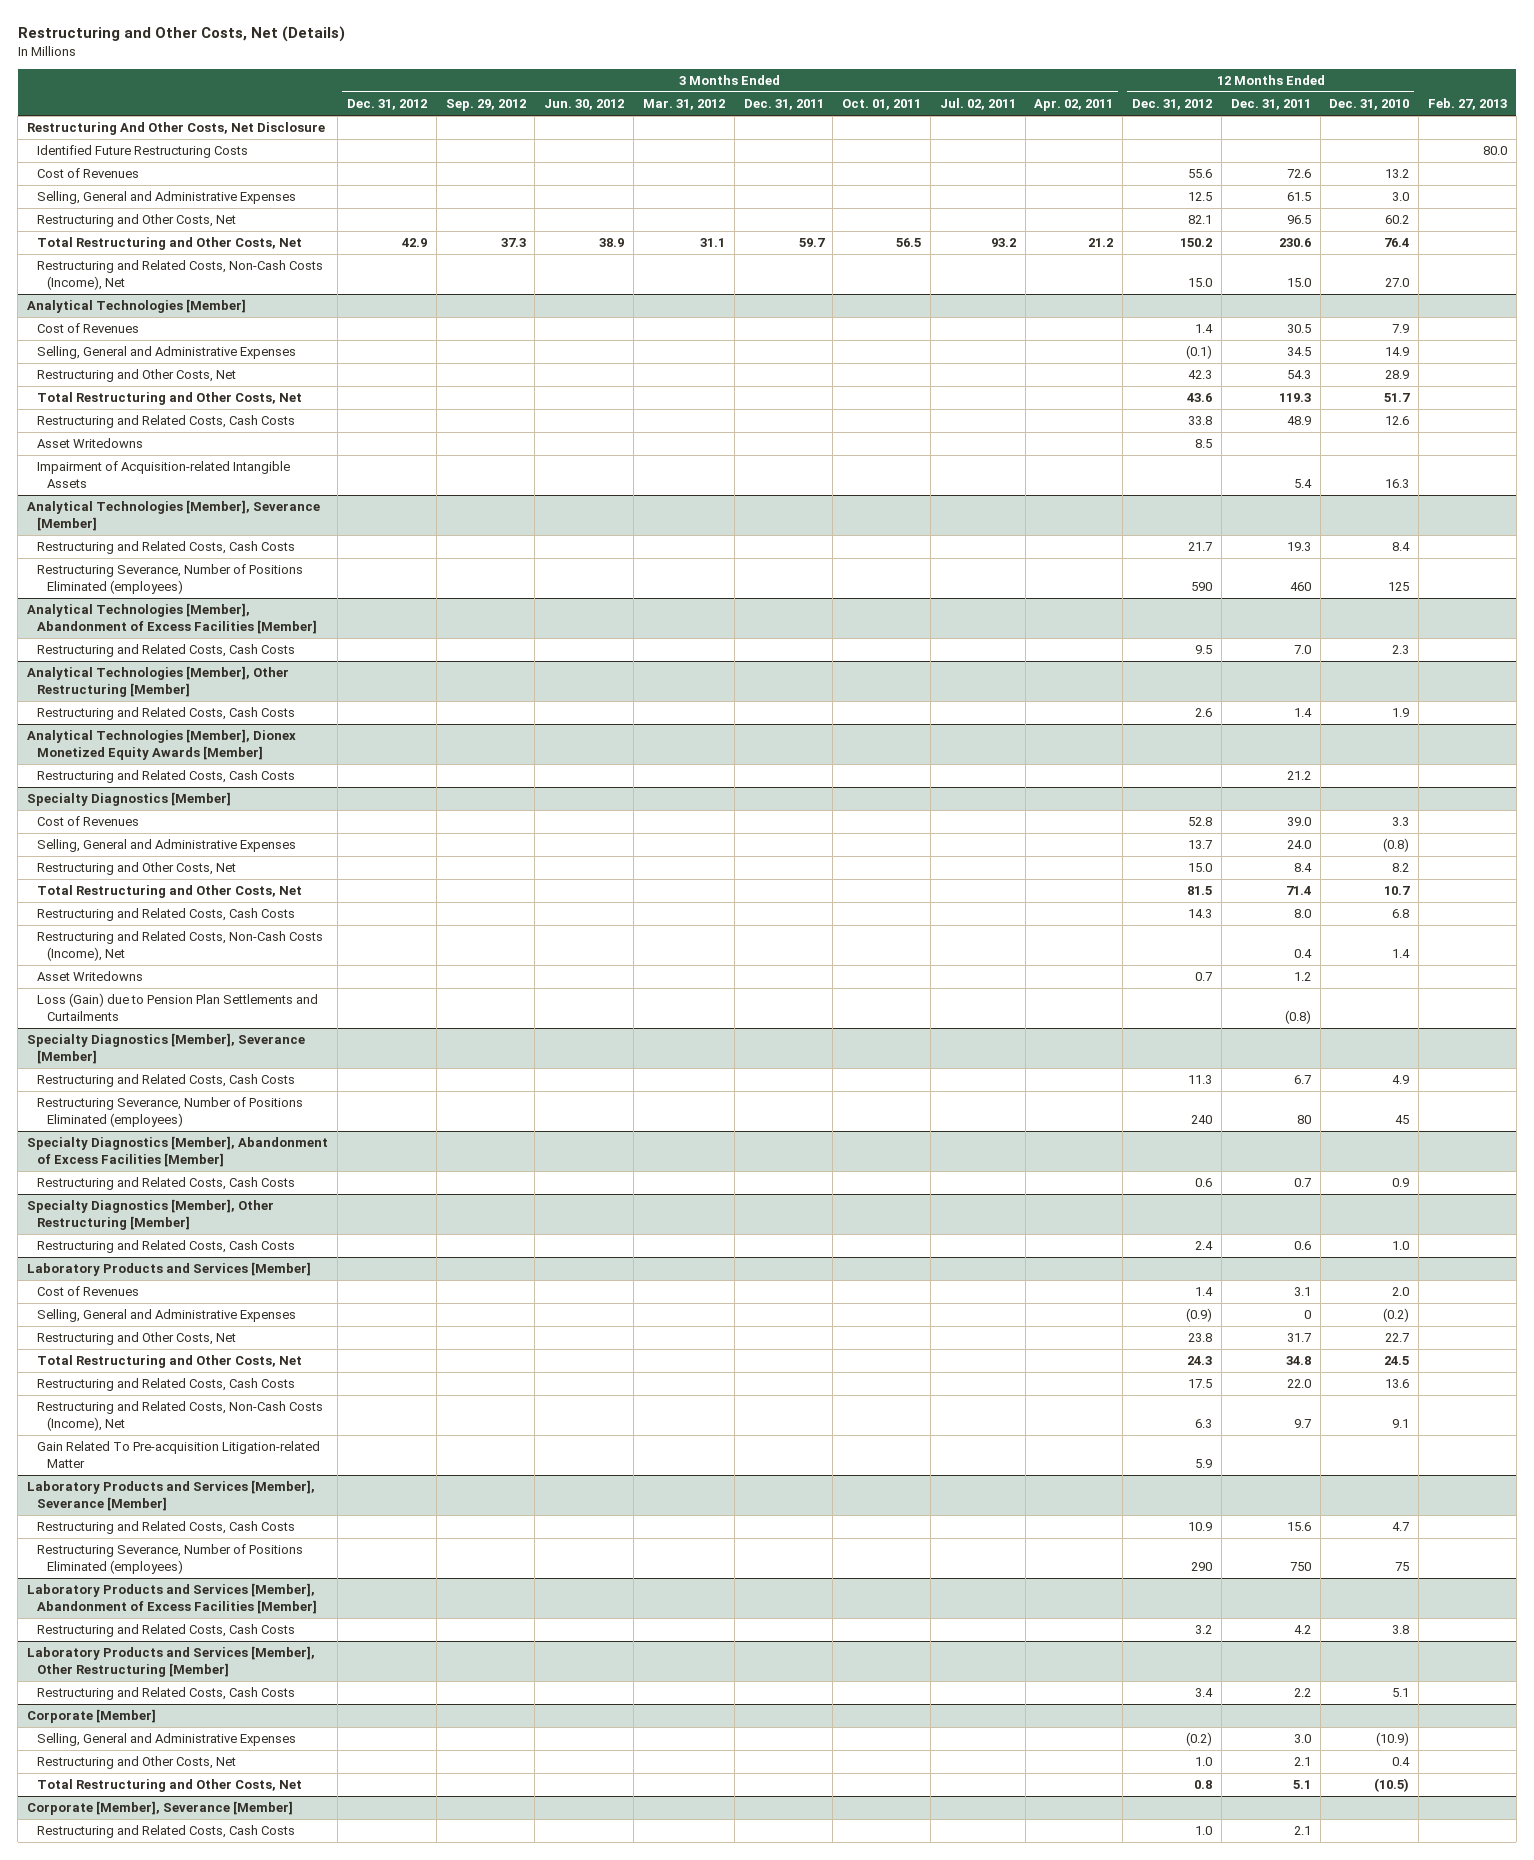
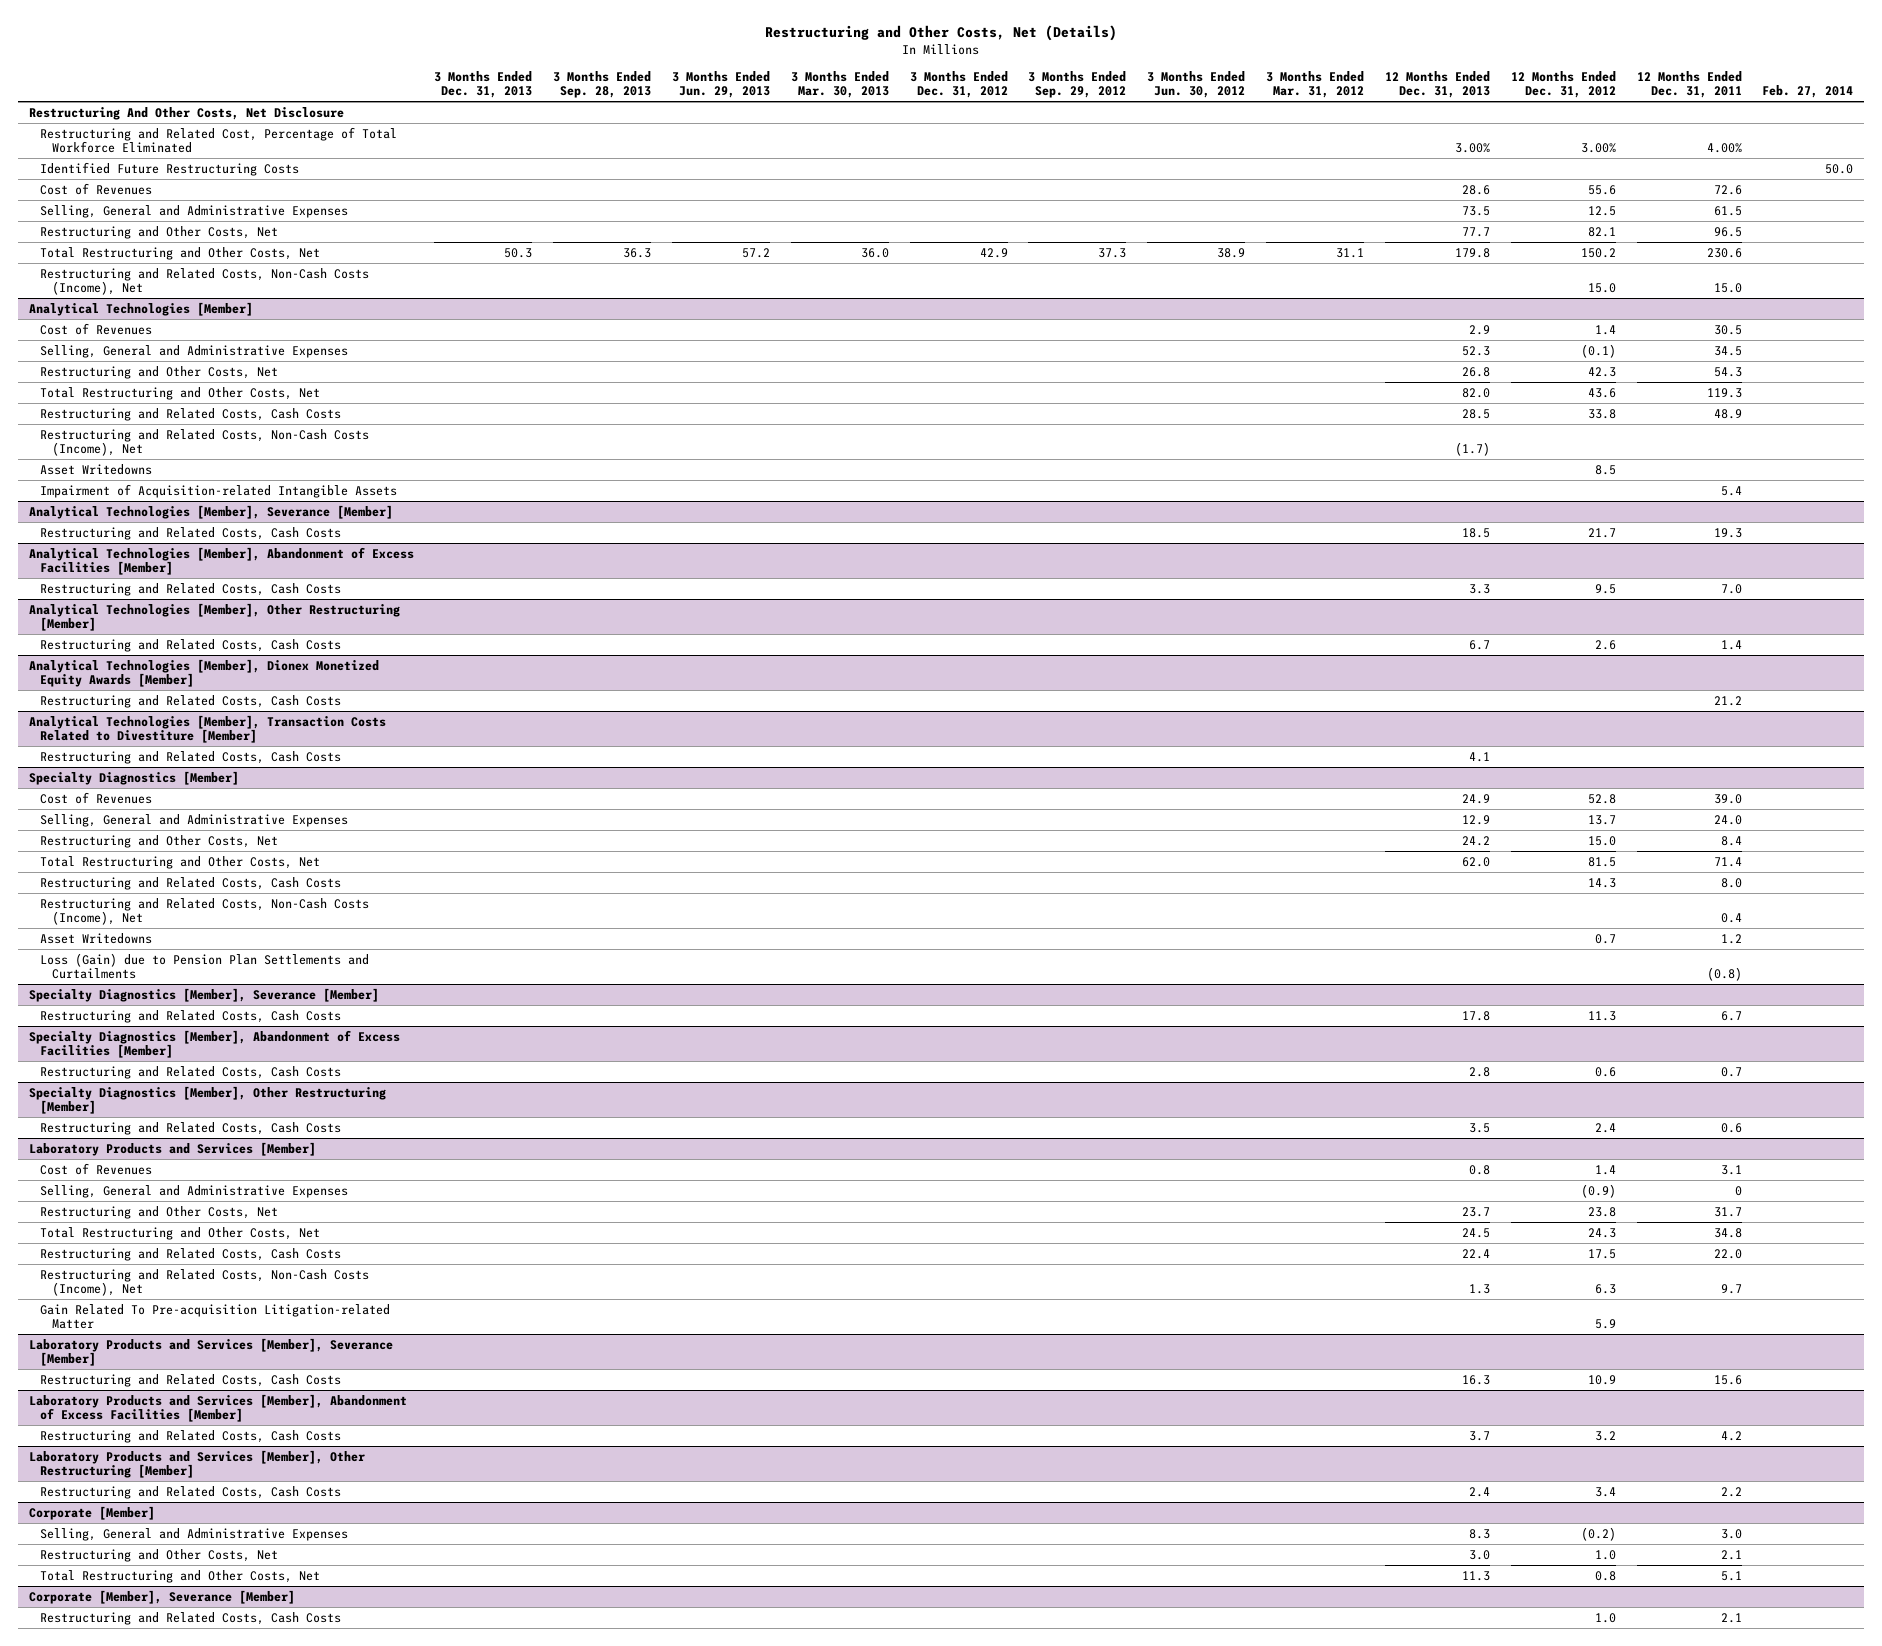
[743,99,824,111] Dec. 31, 2011 -> none
[842,99,922,111] Oct. 01, 2011 -> none
[939,98,1016,111] Jul. 02, 2011 -> none
[1034,99,1114,112] Apr. 02, 2011 -> none
[1329,99,1410,111] Dec. 31, 2010 -> none
[1428,98,1508,111] Feb. 27, 2013 -> none
none -> [434,70,533,99] 3 Months Ended Dec. 31, 2013
none -> [553,70,652,99] 3 Months Ended Sep. 28, 2013
none -> [671,70,770,99] 3 Months Ended Jun. 29, 2013
none -> [790,70,889,99] 3 Months Ended Mar. 30, 2013
none -> [1384,70,1490,99] 12 Months Ended Dec. 31, 2013
none -> [1762,85,1854,99] Feb. 27, 2014
none -> [40,126,398,154] Restructuring and Related Cost, Percentage of Total Workforce Eliminated
none -> [40,428,370,457] Restructuring and Related Costs, Non-Cash Costs (Income), Net
[37,564,304,594] Restructuring Severance, Number of Positions Eliminated (employees) -> none
none -> [28,714,386,744] Analytical Technologies [Member], Transaction Costs Related to Divestiture [Member]
none -> [40,750,342,764] Restructuring and Related Costs, Cash Costs
[37,1097,304,1127] Restructuring Severance, Number of Positions Eliminated (employees) -> none
[37,1544,304,1574] Restructuring Severance, Number of Positions Eliminated (employees) -> none

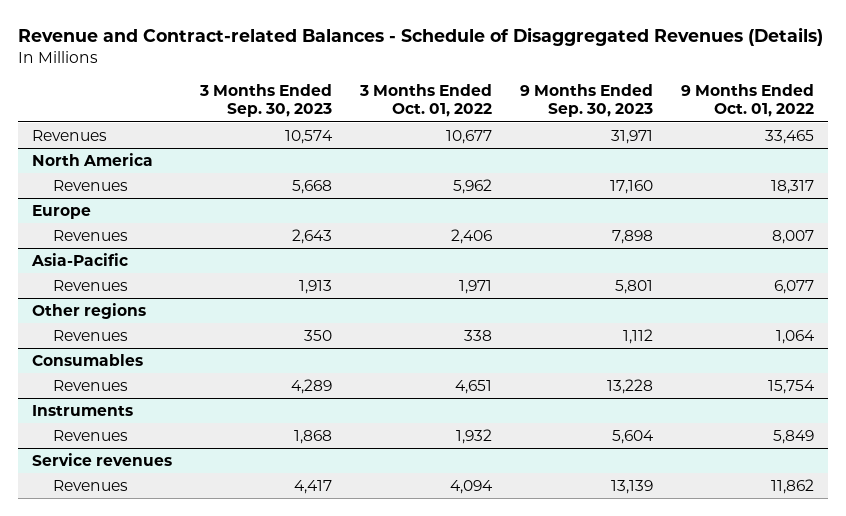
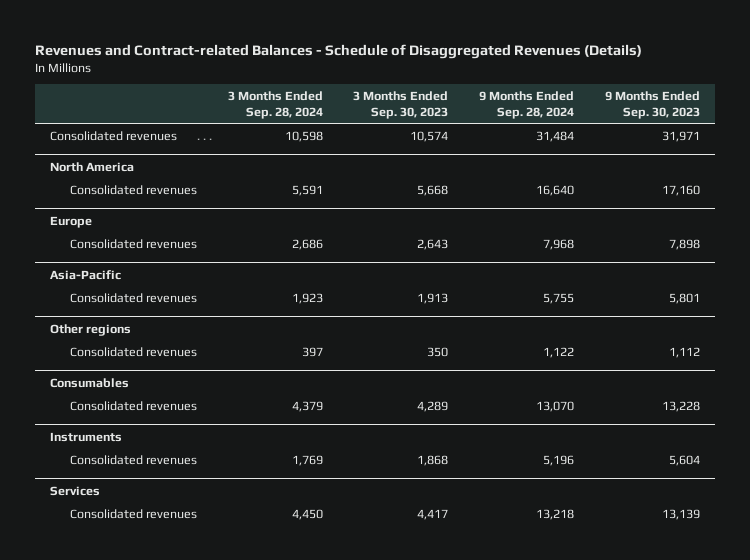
[18,26,824,46] Revenue and Contract-related Balances - Schedule of Disaggregated Revenues (Details) -> [34,43,642,59] Revenues and Contract-related Balances - Schedule of Disaggregated Revenues (Details)
[359,84,493,118] 3 Months Ended Oct. 01, 2022 -> none
[681,84,815,118] 9 Months Ended Oct. 01, 2022 -> none
none -> [227,90,323,119] 3 Months Ended Sep. 28, 2024
none -> [479,90,575,119] 9 Months Ended Sep. 28, 2024
[32,129,108,141] Revenues -> [50,130,178,141] Consolidated revenues
[52,179,128,191] Revenues -> [69,184,197,195] Consolidated revenues
[52,229,128,241] Revenues -> [69,238,197,249] Consolidated revenues
[52,279,128,291] Revenues -> [69,292,197,303] Consolidated revenues
[52,329,128,341] Revenues -> [69,346,197,357] Consolidated revenues
[52,379,128,391] Revenues -> [69,400,197,411] Consolidated revenues
[52,429,128,441] Revenues -> [69,454,197,465] Consolidated revenues
[32,452,173,466] Service revenues -> [50,485,101,496] Services
[52,479,128,491] Revenues -> [69,508,197,519] Consolidated revenues

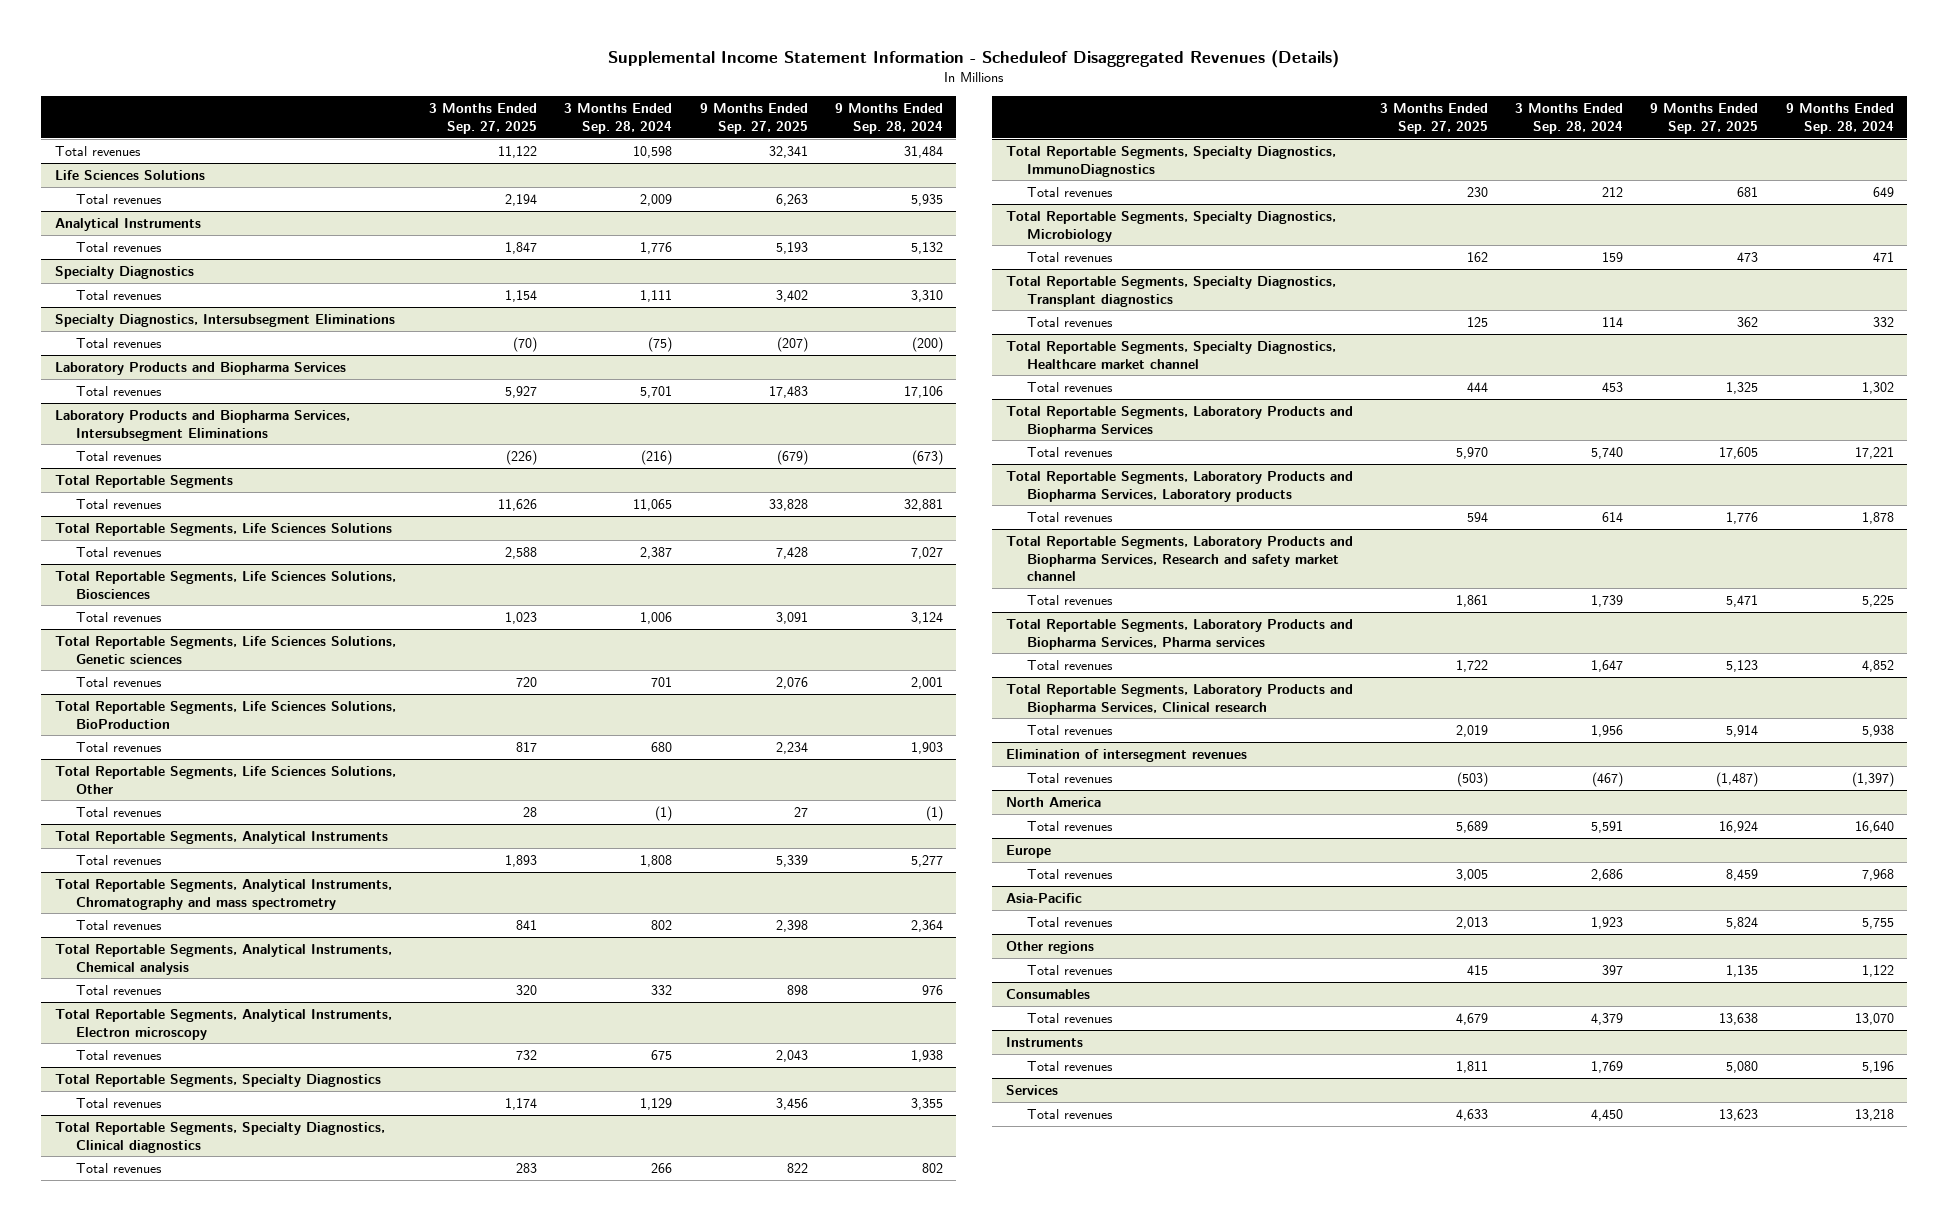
[34,43,642,59] Revenues and Contract-related Balances - Schedule of Disaggregated Revenues (Details) -> [608,50,1340,69] Supplemental Income Statement Information - Scheduleof Disaggregated Revenues (Details)
[353,90,449,119] 3 Months Ended Sep. 30, 2023 -> none
[604,90,700,119] 9 Months Ended Sep. 30, 2023 -> none
none -> [429,103,538,134] 3 Months Ended Sep. 27, 2025
none -> [699,103,808,134] 9 Months Ended Sep. 27, 2025
[50,130,178,141] Consolidated revenues -> [54,145,141,156] Total revenues
none -> [54,169,205,180] Life Sciences Solutions
none -> [76,193,163,204] Total revenues
none -> [54,217,201,231] Analytical Instruments
none -> [76,241,163,252] Total revenues
none -> [54,265,194,279] Specialty Diagnostics
none -> [76,289,163,300] Total revenues
none -> [54,313,395,327] Specialty Diagnostics, Intersubsegment Eliminations
none -> [76,337,163,348] Total revenues
none -> [54,361,346,375] Laboratory Products and Biopharma Services
none -> [76,385,163,396] Total revenues
none -> [54,409,350,441] Laboratory Products and Biopharma Services, Intersubsegment Eliminations
none -> [76,450,163,461] Total revenues
none -> [54,474,233,488] Total Reportable Segments
none -> [76,498,163,509] Total revenues
none -> [54,522,392,536] Total Reportable Segments, Life Sciences Solutions
none -> [76,546,163,557] Total revenues
none -> [54,570,396,599] Total Reportable Segments, Life Sciences Solutions, Biosciences
none -> [76,611,163,622] Total revenues
none -> [54,635,396,664] Total Reportable Segments, Life Sciences Solutions, Genetic sciences
none -> [76,676,163,687] Total revenues
none -> [54,700,396,729] Total Reportable Segments, Life Sciences Solutions, BioProduction
none -> [76,741,163,752] Total revenues
none -> [54,765,396,794] Total Reportable Segments, Life Sciences Solutions, Other
none -> [76,806,163,817] Total revenues
none -> [54,830,388,844] Total Reportable Segments, Analytical Instruments
none -> [76,854,163,865] Total revenues
none -> [54,878,392,910] Total Reportable Segments, Analytical Instruments, Chromatography and mass spectrometry
none -> [76,919,163,930] Total revenues
none -> [54,943,392,975] Total Reportable Segments, Analytical Instruments, Chemical analysis
none -> [76,984,163,995] Total revenues
none -> [54,1008,392,1040] Total Reportable Segments, Analytical Instruments, Electron microscopy
none -> [76,1049,163,1060] Total revenues
none -> [54,1073,381,1087] Total Reportable Segments, Specialty Diagnostics
none -> [76,1097,163,1108] Total revenues
none -> [54,1121,385,1153] Total Reportable Segments, Specialty Diagnostics, Clinical diagnostics
none -> [76,1162,163,1173] Total revenues
none -> [1005,145,1336,177] Total Reportable Segments, Specialty Diagnostics, ImmunoDiagnostics
none -> [1026,186,1113,197] Total revenues
none -> [1005,210,1336,242] Total Reportable Segments, Specialty Diagnostics, Microbiology
none -> [1026,251,1113,262] Total revenues
none -> [1005,275,1336,307] Total Reportable Segments, Specialty Diagnostics, Transplant diagnostics
none -> [1026,316,1113,327] Total revenues
none -> [1005,340,1336,369] Total Reportable Segments, Specialty Diagnostics, Healthcare market channel
none -> [1026,381,1113,392] Total revenues
none -> [1005,405,1353,437] Total Reportable Segments, Laboratory Products and Biopharma Services
none -> [1026,446,1113,457] Total revenues
none -> [1005,470,1353,502] Total Reportable Segments, Laboratory Products and Biopharma Services, Laboratory products
none -> [1026,511,1113,522] Total revenues
none -> [1005,535,1353,582] Total Reportable Segments, Laboratory Products and Biopharma Services, Research and safety market channel
none -> [1026,594,1113,605] Total revenues
none -> [1005,618,1353,650] Total Reportable Segments, Laboratory Products and Biopharma Services, Pharma services
none -> [1026,659,1113,670] Total revenues
none -> [1005,683,1353,715] Total Reportable Segments, Laboratory Products and Biopharma Services, Clinical research
none -> [1026,724,1113,735] Total revenues
none -> [1005,748,1247,762] Elimination of intersegment revenues
none -> [1026,772,1113,783] Total revenues
[69,184,197,195] Consolidated revenues -> [1026,820,1113,831] Total revenues
[69,238,197,249] Consolidated revenues -> [1026,868,1113,879] Total revenues
[69,292,197,303] Consolidated revenues -> [1026,916,1113,927] Total revenues
[69,346,197,357] Consolidated revenues -> [1026,964,1113,975] Total revenues
[69,400,197,411] Consolidated revenues -> [1026,1012,1113,1023] Total revenues
[69,454,197,465] Consolidated revenues -> [1026,1060,1113,1071] Total revenues
[69,508,197,519] Consolidated revenues -> [1026,1108,1113,1119] Total revenues

